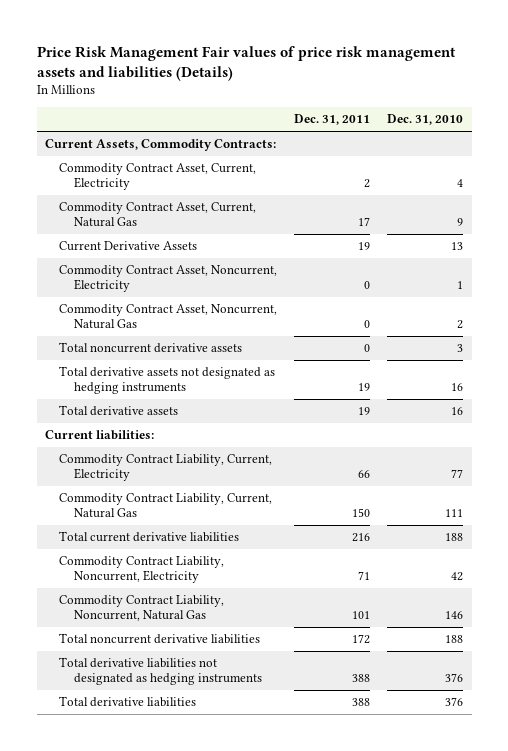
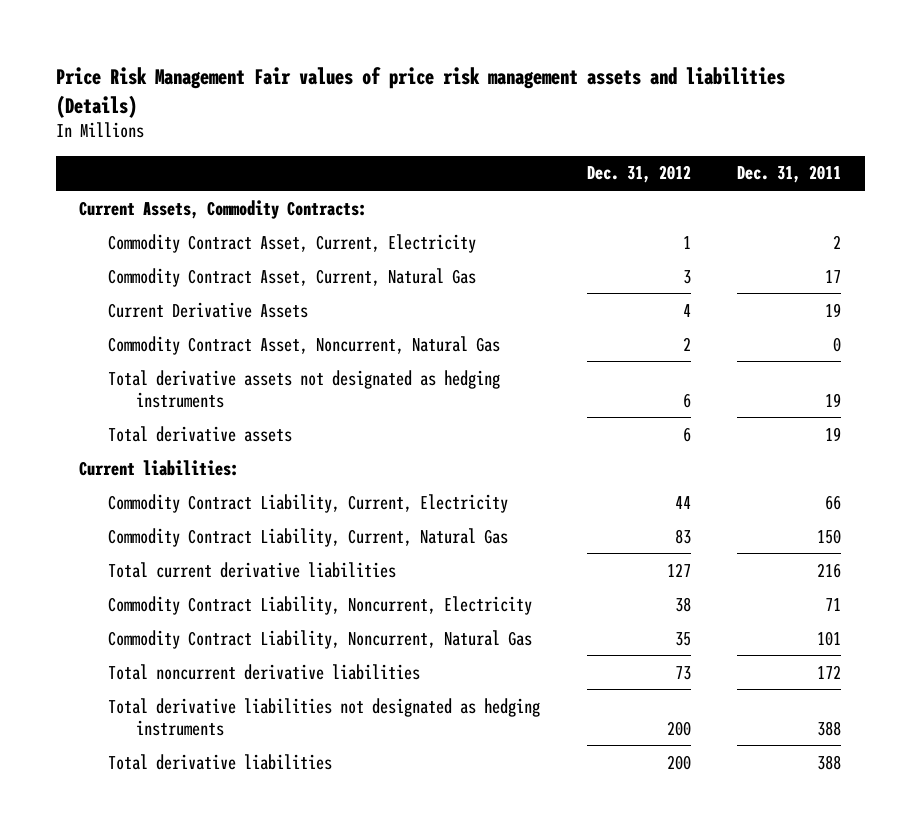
[387,114,464,126] Dec. 31, 2010 -> none
none -> [586,165,691,184] Dec. 31, 2012
[59,265,278,293] Commodity Contract Asset, Noncurrent, Electricity -> none
[59,342,243,354] Total noncurrent derivative assets -> none

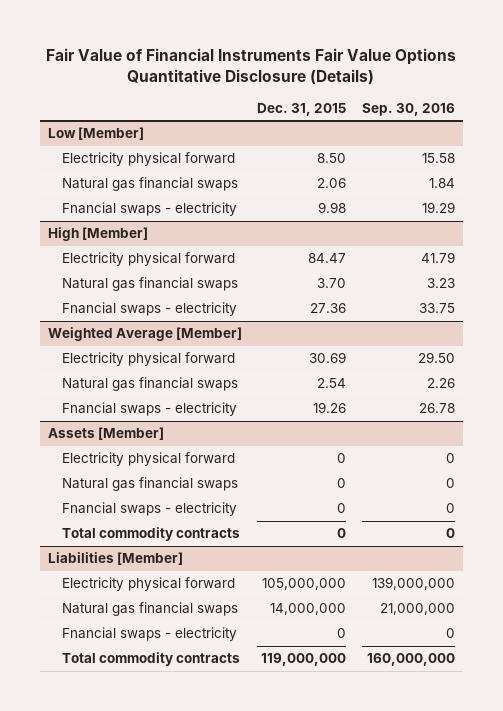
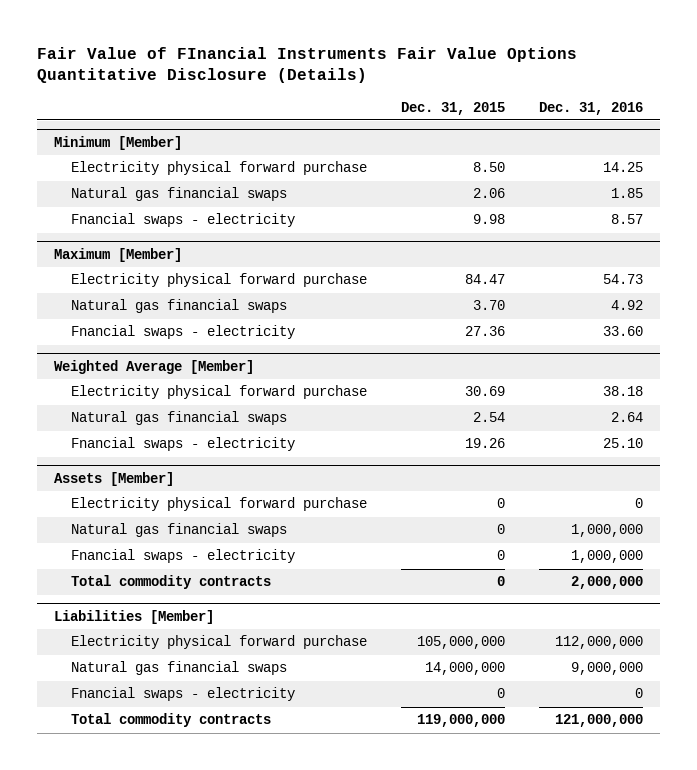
[46,47,457,85] Fair Value of Financial Instruments Fair Value Options Quantitative Disclosure (Details) -> [36,46,577,84] Fair Value of FInancial Instruments Fair Value Options Quantitative Disclosure (Details)
[362,102,456,116] Sep. 30, 2016 -> none
none -> [538,101,643,115] Dec. 31, 2016
[47,127,144,141] Low [Member] -> [53,136,182,151] Minimum [Member]
[61,152,235,167] Electricity physical forward -> [70,161,367,176] Electricity physical forward purchase
[47,227,148,242] High [Member] -> [53,248,182,263] Maximum [Member]
[61,252,235,267] Electricity physical forward -> [70,273,367,288] Electricity physical forward purchase
[61,352,235,367] Electricity physical forward -> [70,385,367,400] Electricity physical forward purchase
[61,452,235,467] Electricity physical forward -> [70,497,367,512] Electricity physical forward purchase
[61,577,235,592] Electricity physical forward -> [70,635,367,650] Electricity physical forward purchase

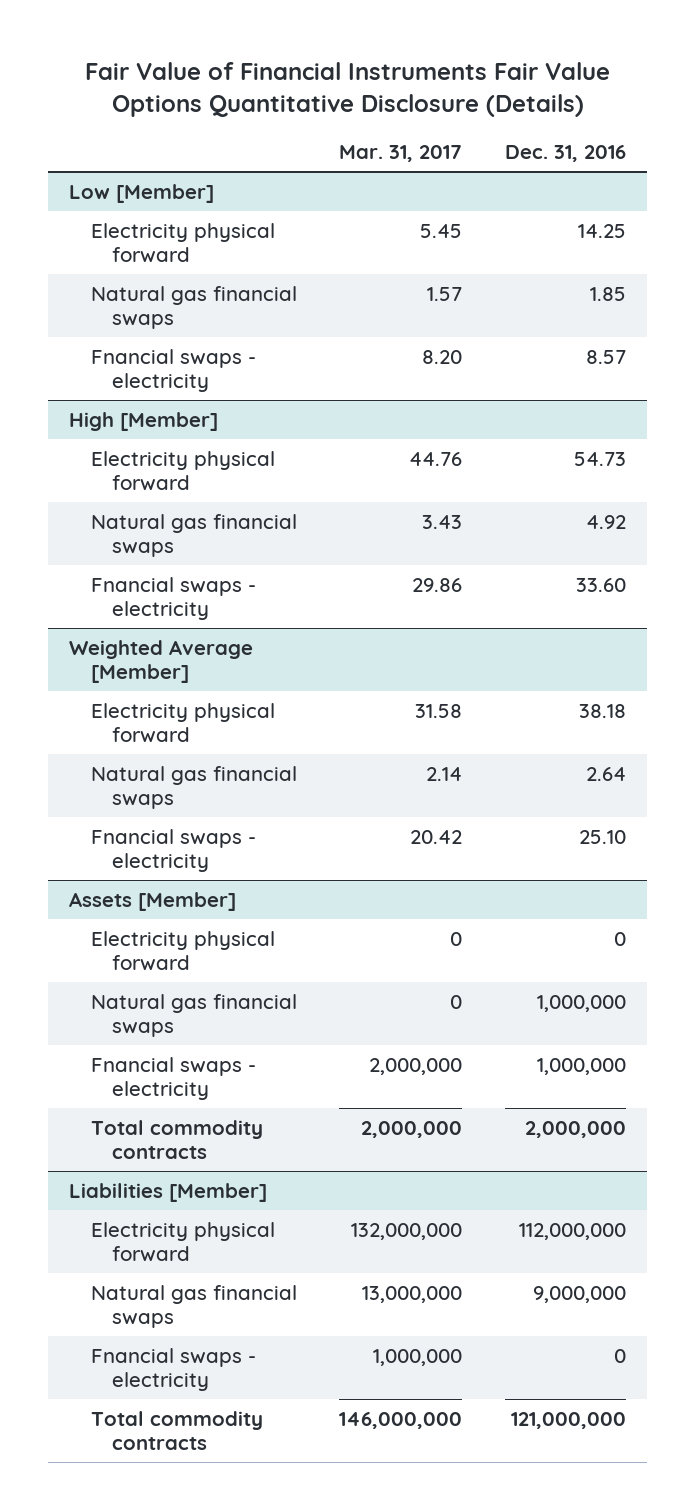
[36,46,577,84] Fair Value of FInancial Instruments Fair Value Options Quantitative Disclosure (Details) -> [84,61,610,118] Fair Value of Financial Instruments Fair Value Options Quantitative Disclosure (Details)
[400,101,505,115] Dec. 31, 2015 -> none
none -> [339,145,463,163] Mar. 31, 2017
[53,136,182,151] Minimum [Member] -> [69,183,215,203] Low [Member]
[70,161,367,176] Electricity physical forward purchase -> [90,222,275,263] Electricity physical forward
[53,248,182,263] Maximum [Member] -> [69,411,219,431] High [Member]
[70,273,367,288] Electricity physical forward purchase -> [90,450,275,491] Electricity physical forward
[70,385,367,400] Electricity physical forward purchase -> [90,702,275,743] Electricity physical forward
[70,497,367,512] Electricity physical forward purchase -> [90,930,275,971] Electricity physical forward
[70,635,367,650] Electricity physical forward purchase -> [90,1221,275,1262] Electricity physical forward

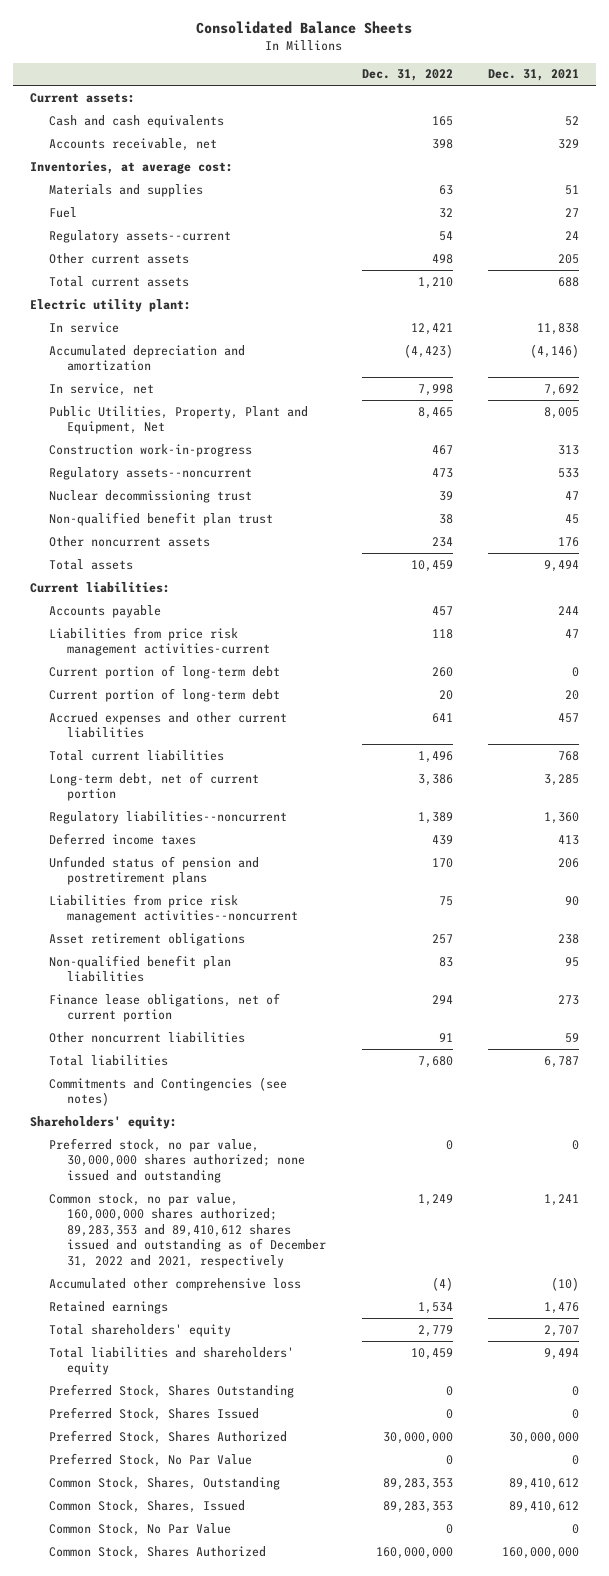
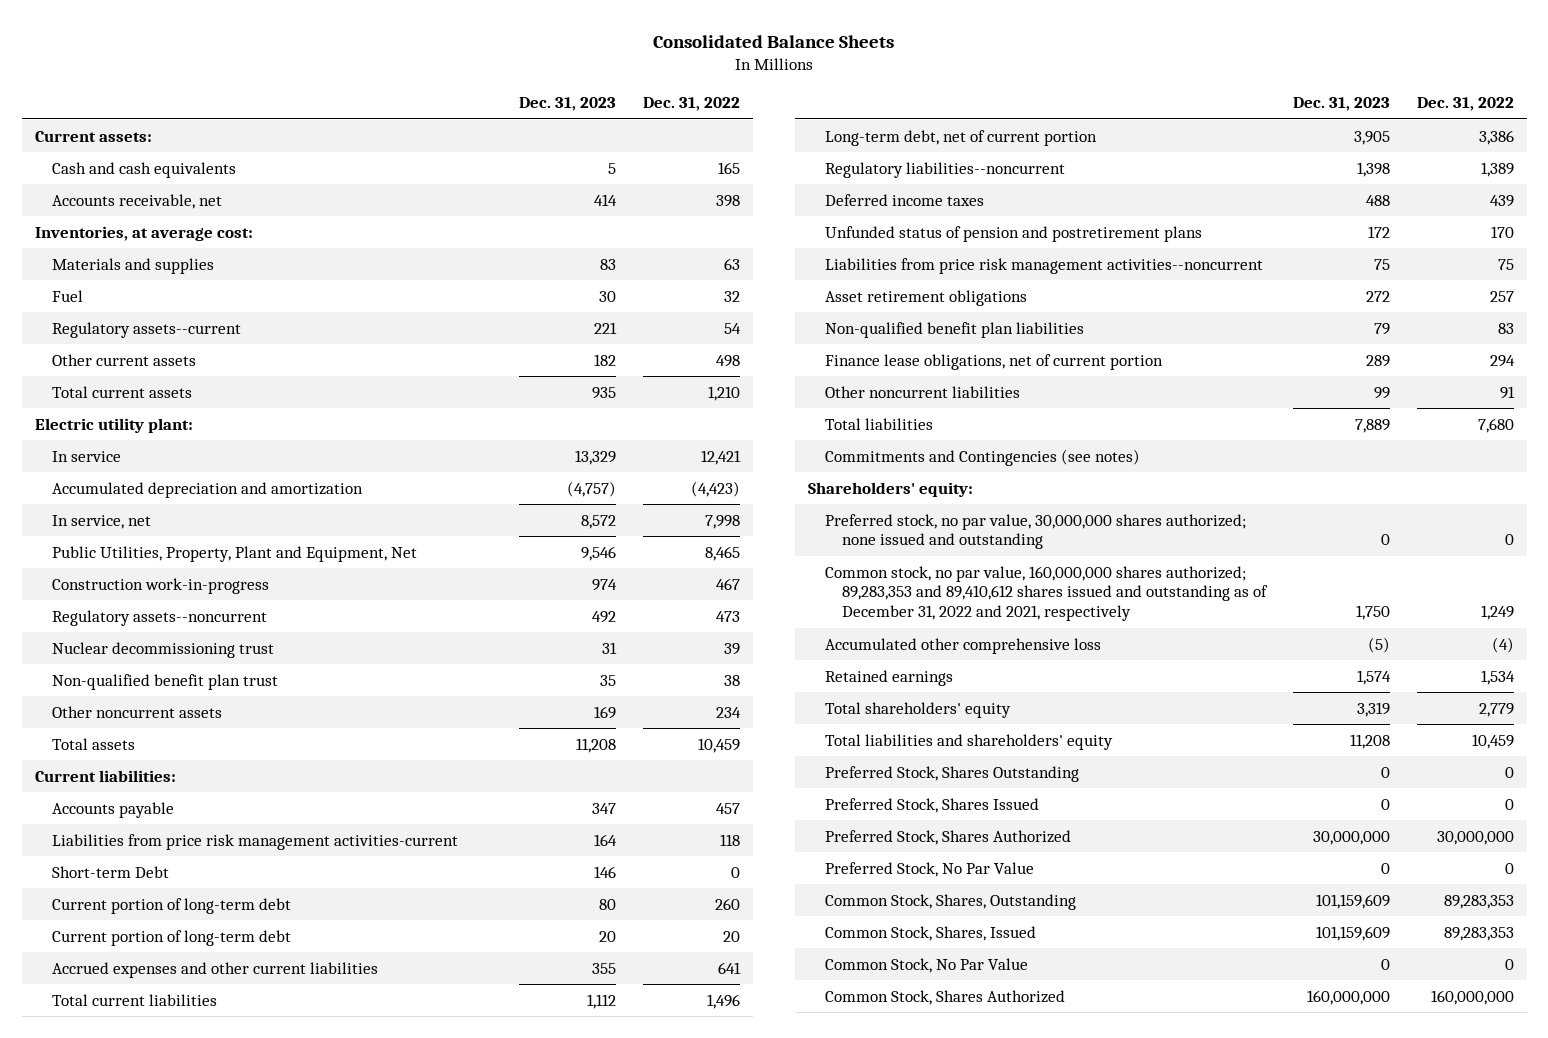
[487,69,579,82] Dec. 31, 2021 -> none
none -> [519,97,617,112] Dec. 31, 2023
none -> [51,865,169,878] Short-term Debt

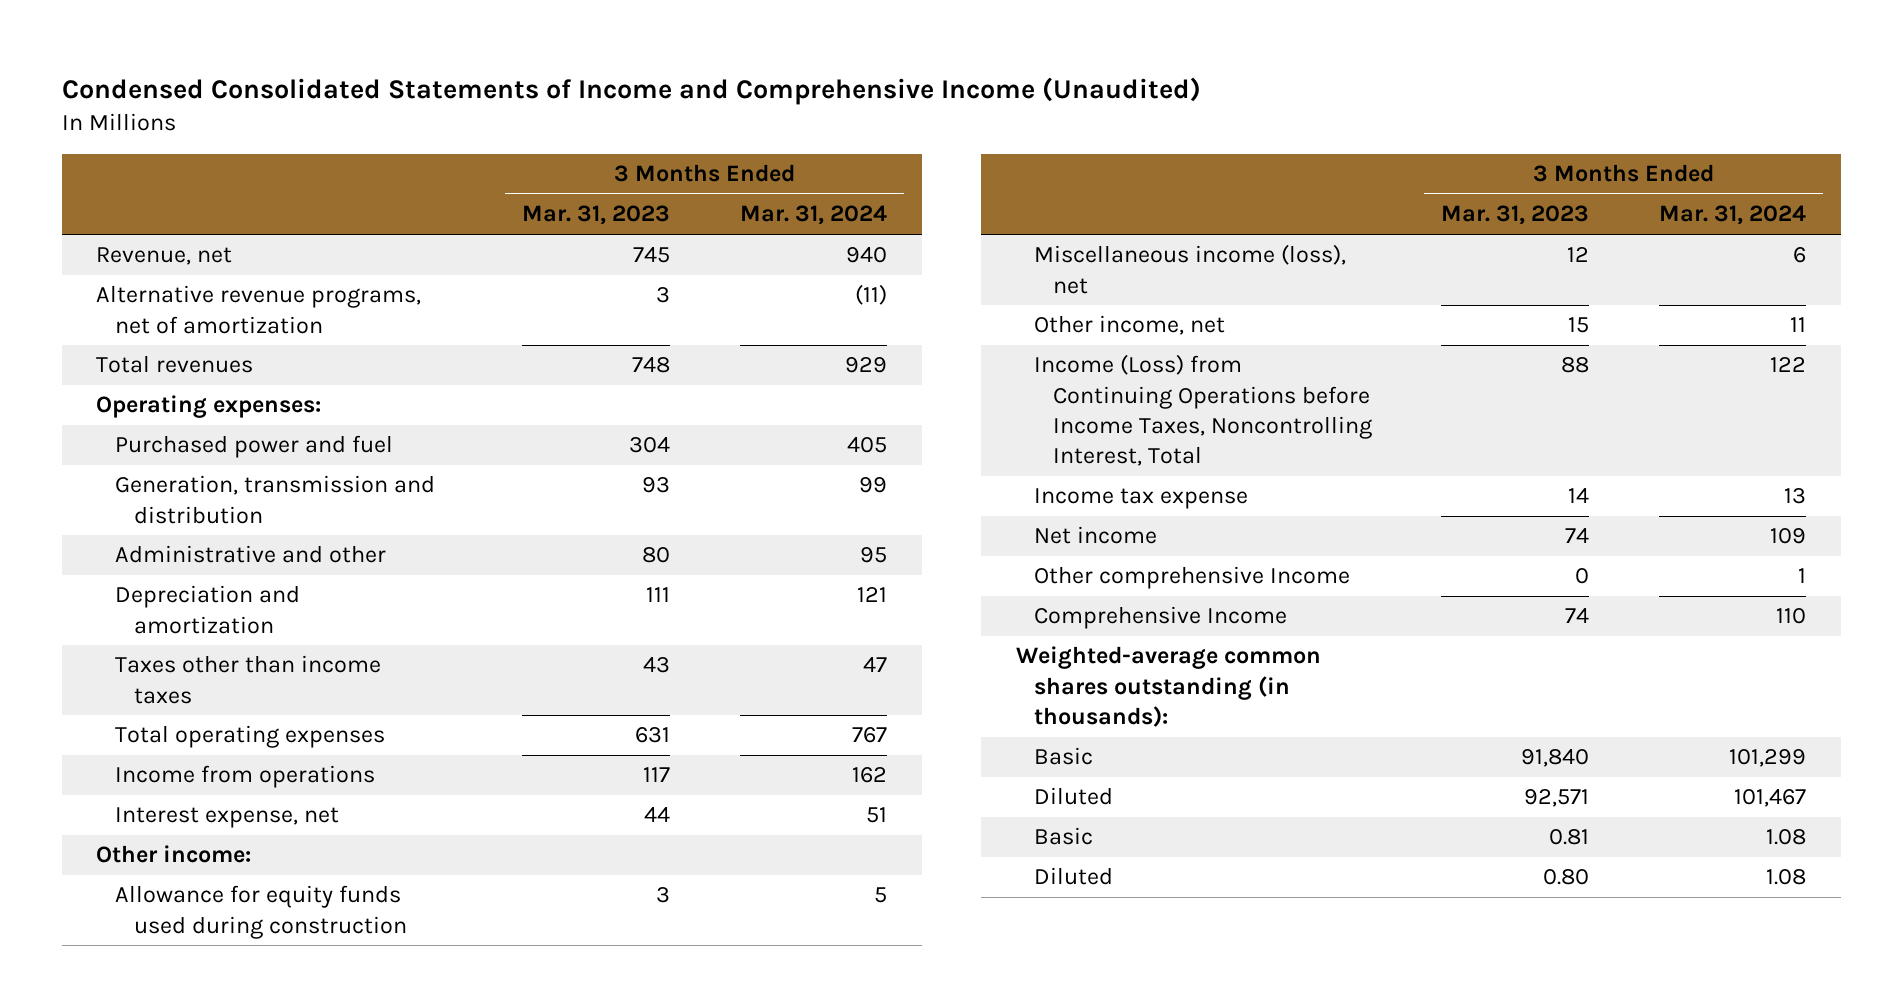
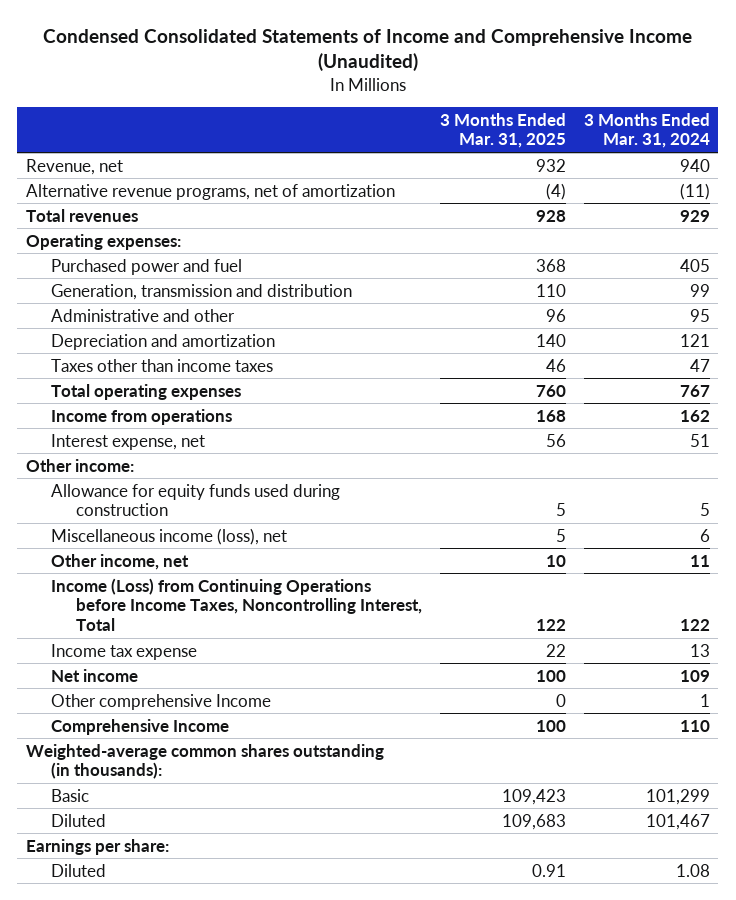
[522,205,671,226] Mar. 31, 2023 -> none
none -> [439,112,566,149] 3 Months Ended Mar. 31, 2025
[1034,827,1094,846] Basic -> none
none -> [26,838,170,855] Earnings per share:

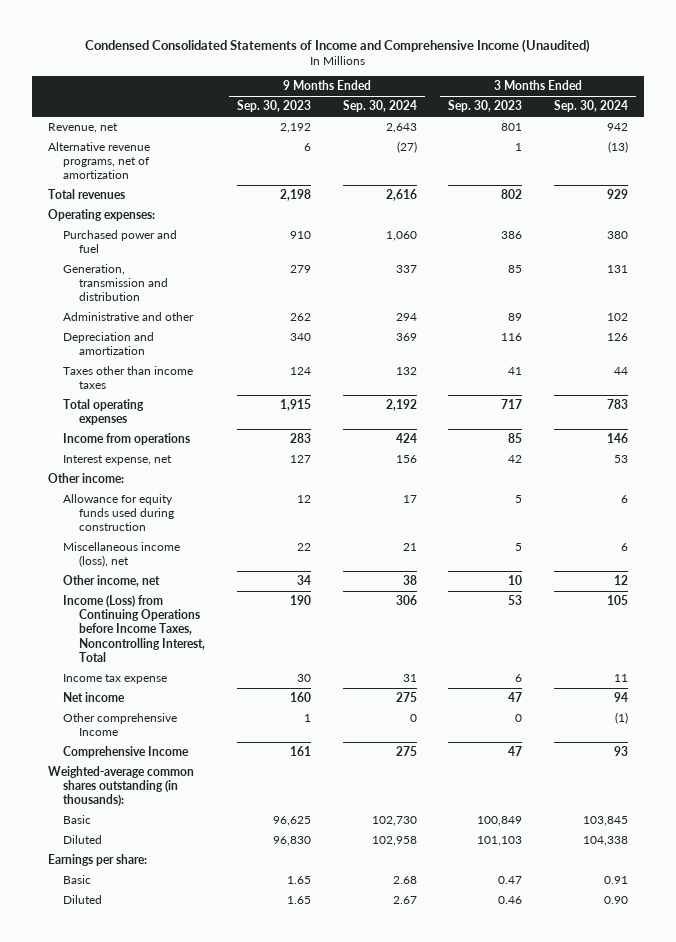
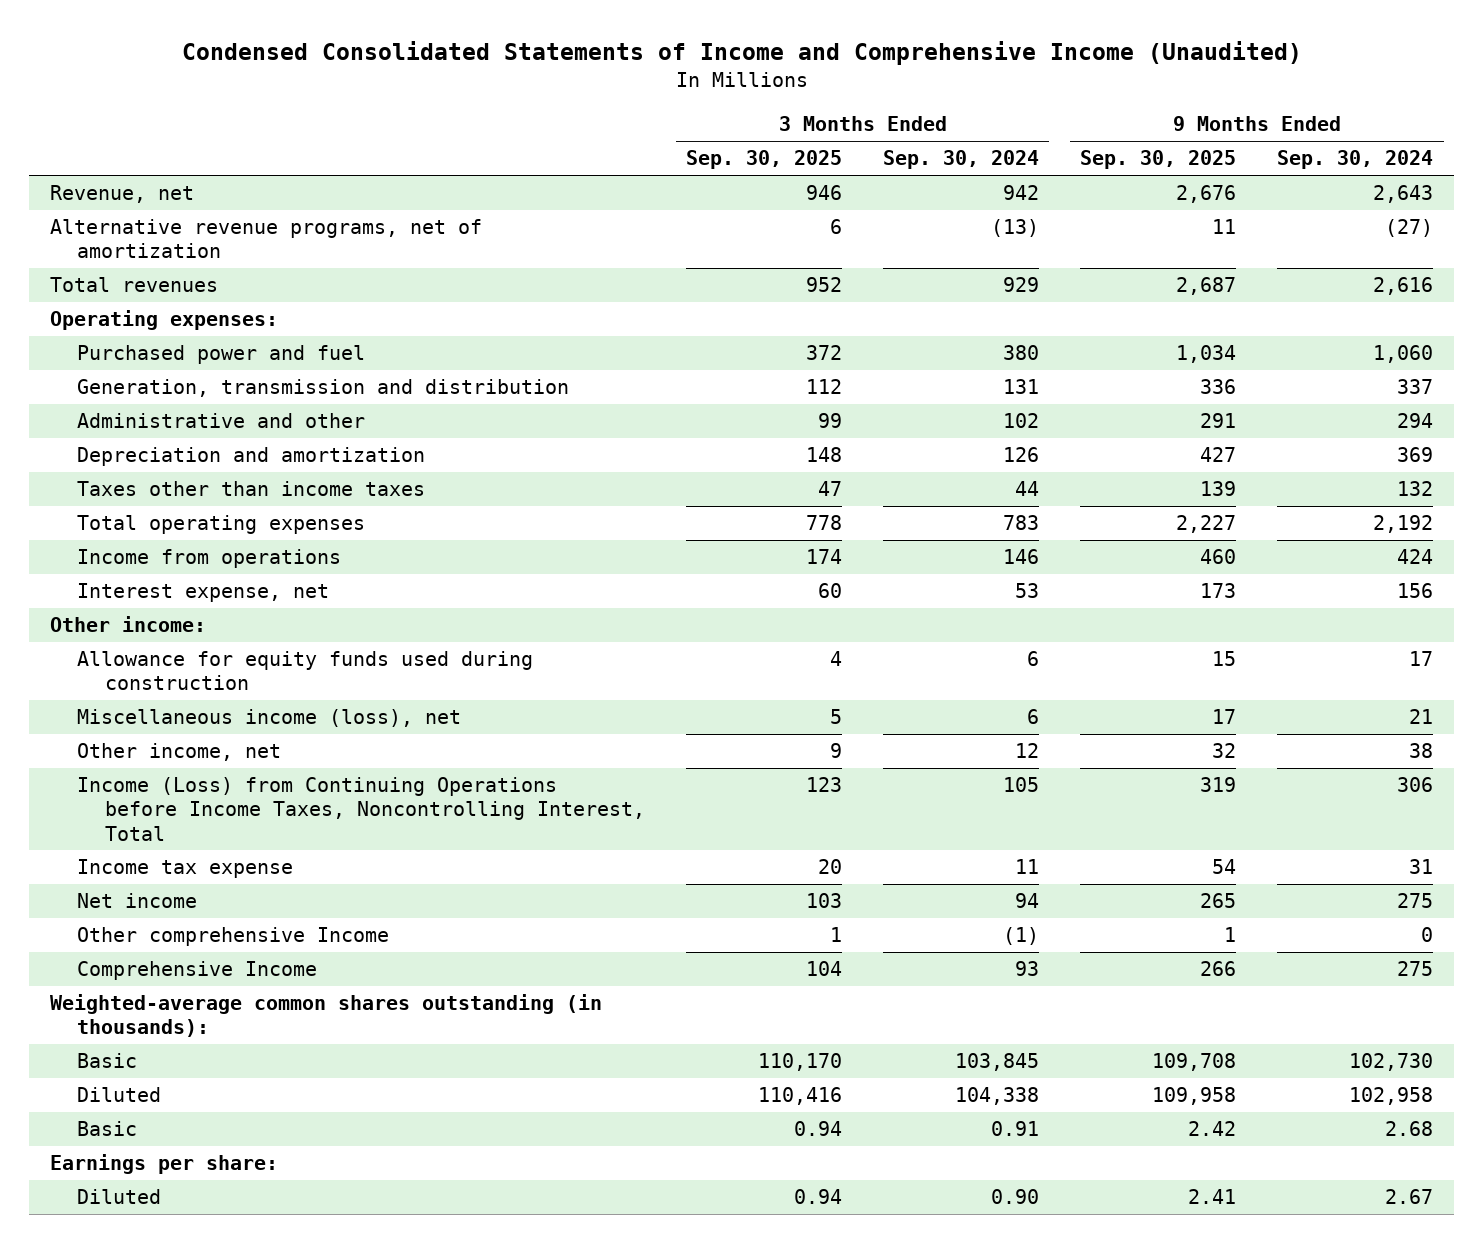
[236,100,311,113] Sep. 30, 2023 -> none
[448,100,523,113] Sep. 30, 2023 -> none
none -> [686,150,843,170] Sep. 30, 2025
none -> [1080,150,1237,170] Sep. 30, 2025
[47,854,147,867] Earnings per share: -> [49,1154,278,1175] Earnings per share:

